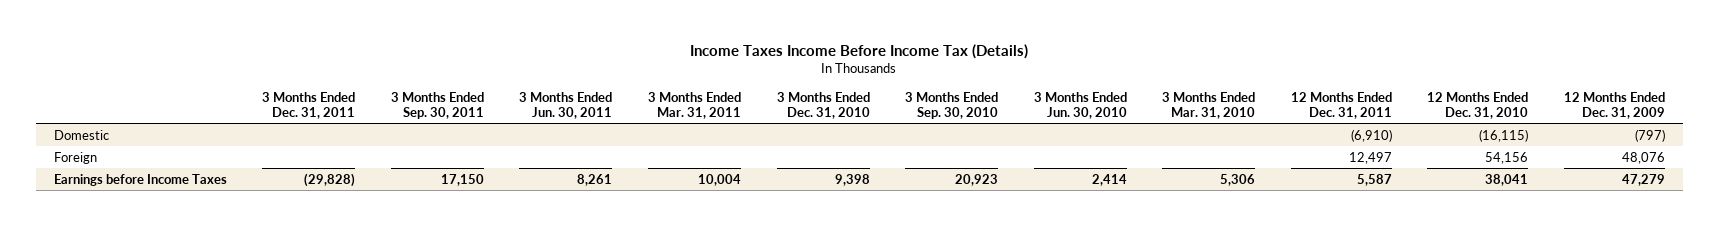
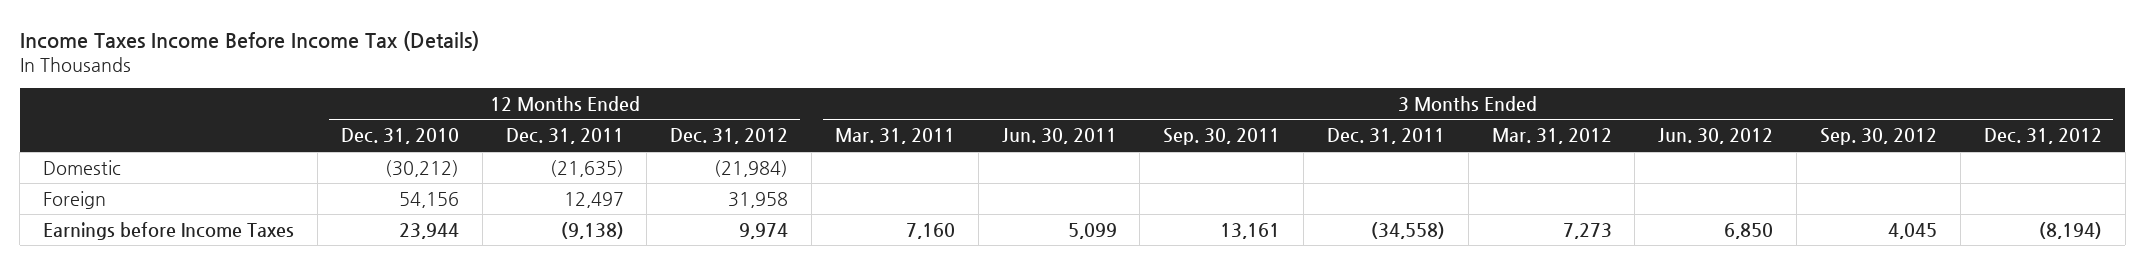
[776,91,870,120] 3 Months Ended Dec. 31, 2010 -> none
[905,91,999,120] 3 Months Ended Sep. 30, 2010 -> none
[1033,91,1127,120] 3 Months Ended Jun. 30, 2010 -> none
[1162,91,1256,120] 3 Months Ended Mar. 31, 2010 -> none
[1563,91,1665,120] 12 Months Ended Dec. 31, 2009 -> none
none -> [670,128,789,145] Dec. 31, 2012
none -> [1491,128,1612,145] Mar. 31, 2012
none -> [1658,128,1774,145] Jun. 30, 2012
none -> [1819,128,1937,146] Sep. 30, 2012
none -> [1983,128,2102,145] Dec. 31, 2012
[1350,128,1392,142] (6,910) -> [549,159,624,177] (21,635)
[1479,128,1529,142] (16,115) -> [384,159,459,177] (30,212)
[304,172,356,187] (29,828) -> [1370,221,1445,239] (34,558)
[440,173,484,186] 17,150 -> [1220,222,1281,239] 13,161
[577,173,613,186] 8,261 -> [1067,222,1117,239] 5,099
[697,173,741,186] 10,004 -> [905,222,955,239] 7,160
[1356,173,1392,186] 5,587 -> [560,221,624,239] (9,138)
[1485,173,1529,186] 38,041 -> [398,222,459,239] 23,944

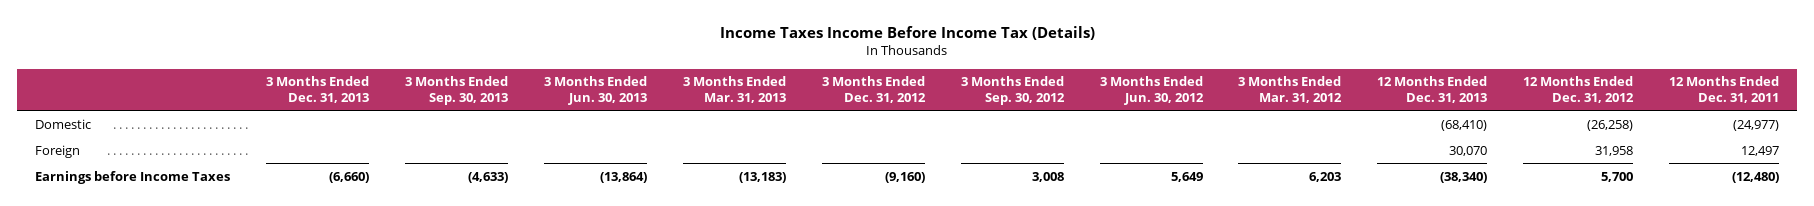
[340,128,459,145] Dec. 31, 2010 -> none
[834,128,955,145] Mar. 31, 2011 -> none
[1001,128,1117,145] Jun. 30, 2011 -> none
[1163,128,1281,146] Sep. 30, 2011 -> none
[1326,128,1445,145] Dec. 31, 2011 -> none
none -> [266,76,370,103] 3 Months Ended Dec. 31, 2013
none -> [405,76,509,105] 3 Months Ended Sep. 30, 2013
none -> [543,76,647,105] 3 Months Ended Jun. 30, 2013
none -> [682,76,786,103] 3 Months Ended Mar. 31, 2013
none -> [1377,76,1488,103] 12 Months Ended Dec. 31, 2013
[549,159,624,177] (21,635) -> [1733,119,1780,131] (24,977)
[714,159,789,177] (21,984) -> [1587,119,1634,131] (26,258)
[560,221,624,239] (9,138) -> [1732,171,1780,183] (12,480)
[739,222,789,239] 9,974 -> [1601,171,1634,182] 5,700
[1562,222,1612,239] 7,273 -> [1309,171,1342,182] 6,203
[1724,222,1774,239] 6,850 -> [1170,171,1203,182] 5,649
[1887,222,1937,239] 4,045 -> [1031,171,1064,182] 3,008
[2038,221,2102,239] (8,194) -> [884,171,925,183] (9,160)

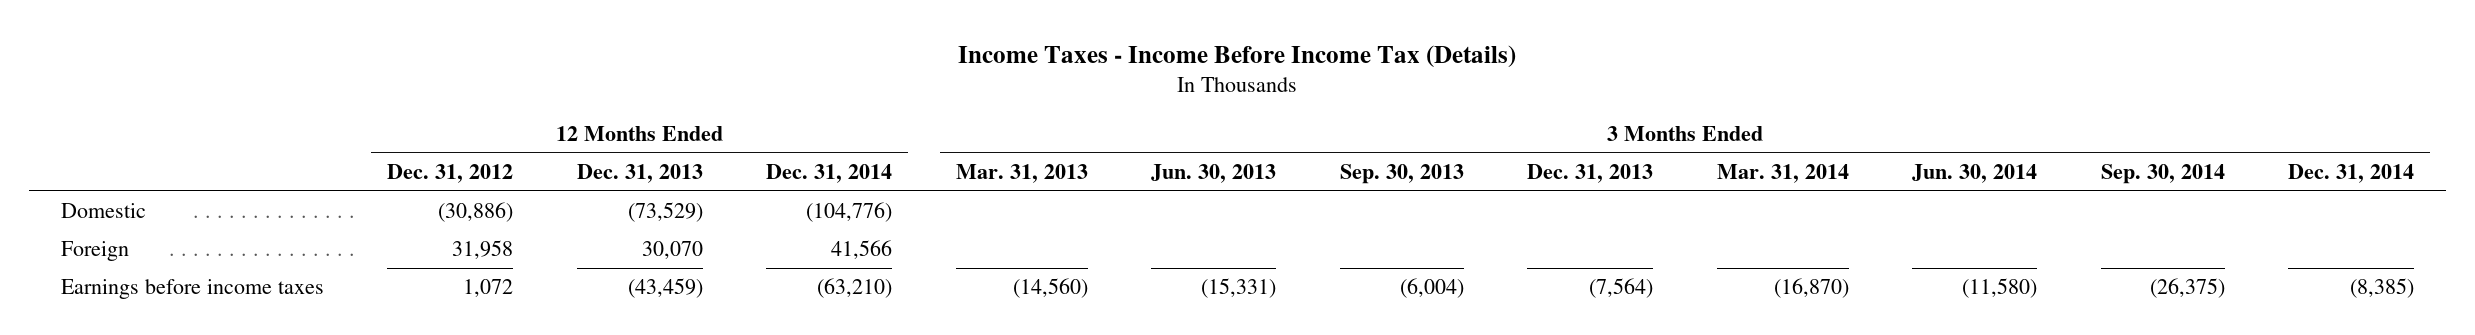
[720,25,1096,40] Income Taxes Income Before Income Tax (Details) -> [958,44,1517,68] Income Taxes - Income Before Income Tax (Details)
[821,76,926,103] 3 Months Ended Dec. 31, 2012 -> none
[960,76,1065,105] 3 Months Ended Sep. 30, 2012 -> none
[1099,76,1204,105] 3 Months Ended Jun. 30, 2012 -> none
[1238,76,1343,103] 3 Months Ended Mar. 31, 2012 -> none
[1669,76,1780,103] 12 Months Ended Dec. 31, 2011 -> none
none -> [766,163,893,183] Dec. 31, 2014
none -> [1716,163,1849,183] Mar. 31, 2014
none -> [1912,163,2038,183] Jun. 30, 2014
none -> [2100,163,2225,184] Sep. 30, 2014
none -> [2288,163,2415,183] Dec. 31, 2014
[1441,119,1488,131] (68,410) -> [627,202,703,223] (73,529)
[1587,119,1634,131] (26,258) -> [438,202,514,223] (30,886)
[35,170,231,184] Earnings before Income Taxes -> [60,279,324,300] Earnings before income taxes
[329,171,370,183] (6,660) -> [1589,278,1654,299] (7,564)
[468,171,509,183] (4,633) -> [1399,278,1464,299] (6,004)
[599,171,647,183] (13,864) -> [1201,278,1277,299] (15,331)
[738,171,786,183] (13,183) -> [1012,278,1088,299] (14,560)
[1440,171,1488,183] (38,340) -> [627,278,703,299] (43,459)
[1601,171,1634,182] 5,700 -> [463,279,514,298] 1,072

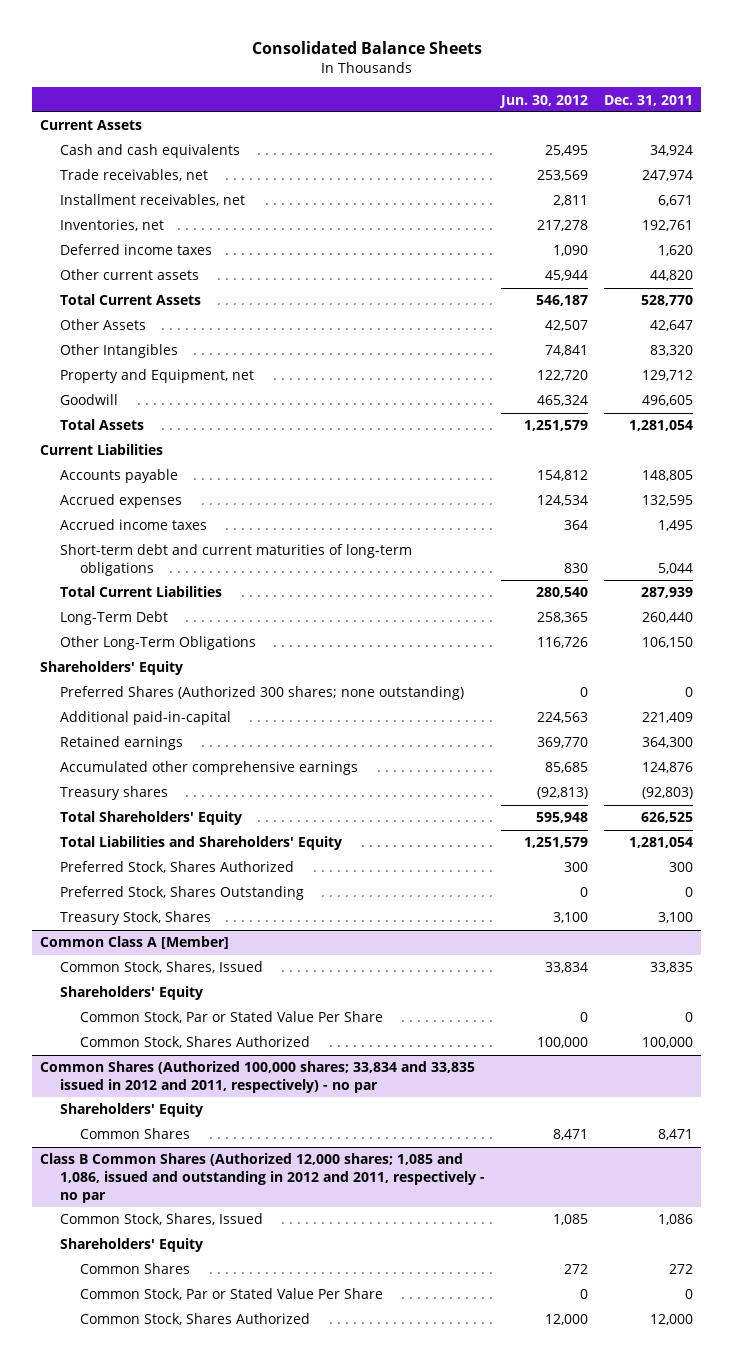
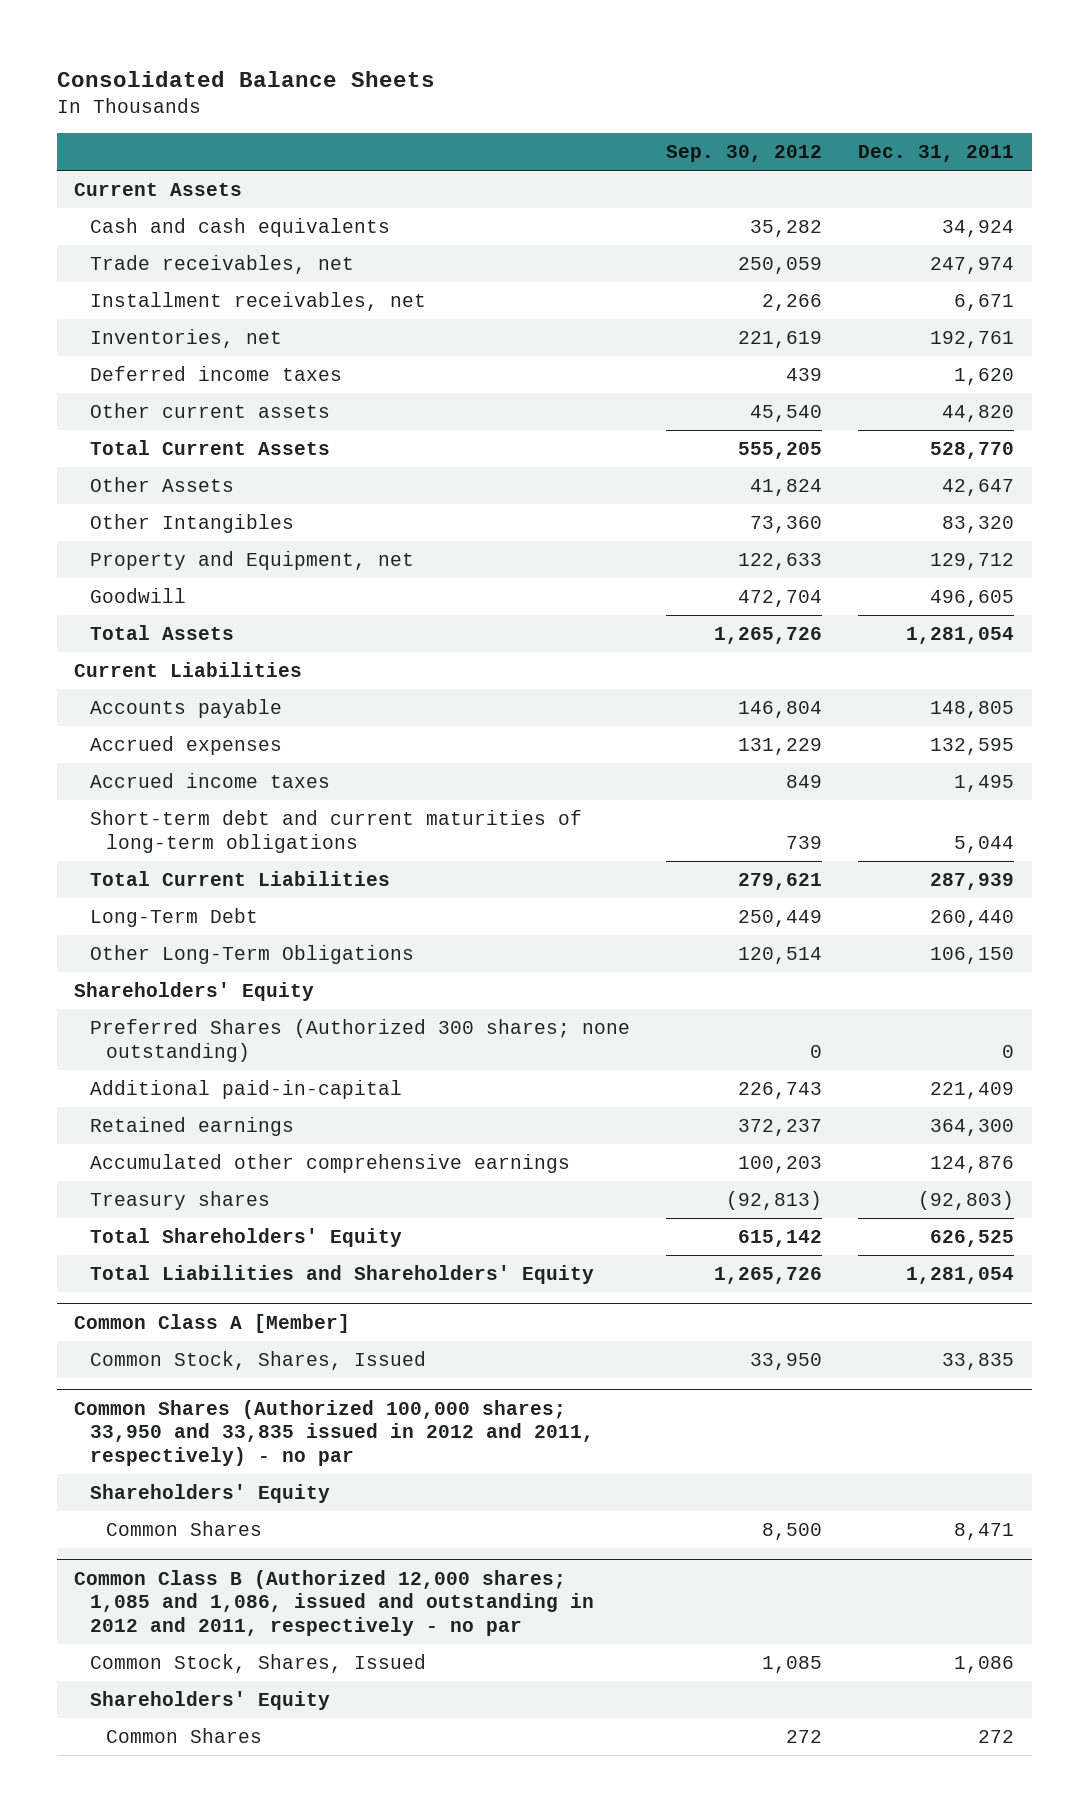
[498,94,588,108] Jun. 30, 2012 -> none
none -> [666,145,823,163] Sep. 30, 2012
[60,861,295,874] Preferred Stock, Shares Authorized -> none
[60,886,305,901] Preferred Stock, Shares Outstanding -> none
[60,911,212,926] Treasury Stock, Shares -> none
[60,986,204,1001] Shareholders' Equity -> none
[79,1011,383,1024] Common Stock, Par or Stated Value Per Share -> none
[79,1036,310,1049] Common Stock, Shares Authorized -> none
[40,1061,476,1094] Common Shares (Authorized 100,000 shares; 33,834 and 33,835 issued in 2012 and 2011, respectively) - no par -> [74,1399,595,1467] Common Shares (Authorized 100,000 shares; 33,950 and 33,835 issued in 2012 and 2011, respectively) - no par
[40,1153,486,1203] Class B Common Shares (Authorized 12,000 shares; 1,085 and 1,086, issued and outstanding in 2012 and 2011, respectively - no par -> [74,1569,595,1637] Common Class B (Authorized 12,000 shares; 1,085 and 1,086, issued and outstanding in 2012 and 2011, respectively - no par
[79,1288,383,1301] Common Stock, Par or Stated Value Per Share -> none
[79,1313,310,1326] Common Stock, Shares Authorized -> none

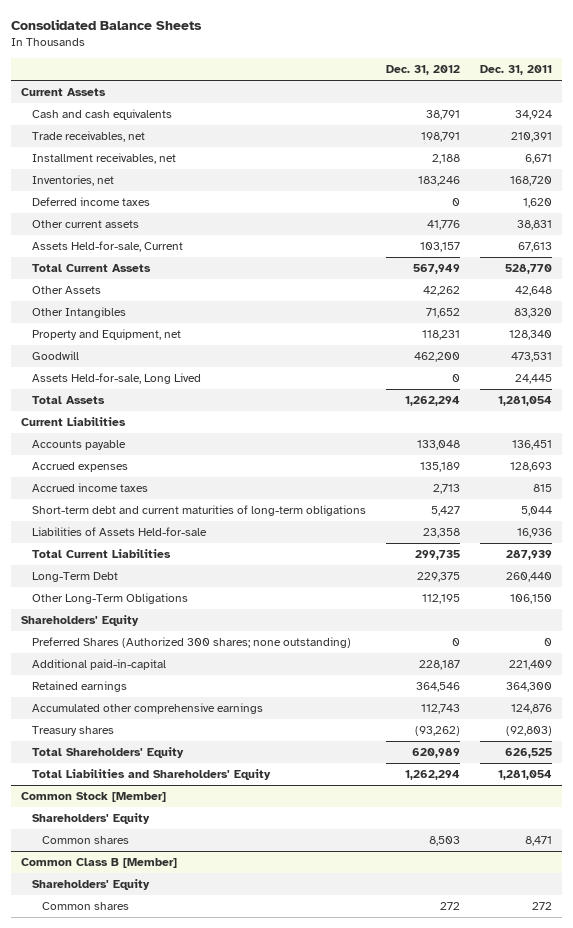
[666,145,823,163] Sep. 30, 2012 -> none
none -> [385,65,460,76] Dec. 31, 2012
[930,257,1015,275] 247,974 -> [511,132,553,143] 210,391
[930,331,1015,349] 192,761 -> [510,176,553,187] 168,720
[942,405,1015,423] 44,820 -> [517,220,553,231] 38,831
none -> [31,241,183,253] Assets Held-for-sale, Current
[942,479,1015,497] 42,647 -> [515,286,553,297] 42,648
[930,553,1015,571] 129,712 -> [509,330,553,341] 128,340
[930,590,1015,608] 496,605 -> [511,352,553,363] 473,531
none -> [31,373,201,385] Assets Held-for-sale, Long Lived
[930,701,1015,719] 148,805 -> [512,440,553,451] 136,451
[930,738,1015,756] 132,595 -> [510,462,553,473] 128,693
[954,775,1015,793] 1,495 -> [533,484,553,493] 815
none -> [31,527,207,537] Liabilities of Assets Held-for-sale
[74,1313,351,1333] Common Class A [Member] -> none
[90,1351,427,1371] Common Stock, Shares, Issued -> none
[74,1399,595,1467] Common Shares (Authorized 100,000 shares; 33,950 and 33,835 issued in 2012 and 2011, respectively) - no par -> none
none -> [20,792,166,803] Common Stock [Member]
[74,1569,595,1637] Common Class B (Authorized 12,000 shares; 1,085 and 1,086, issued and outstanding in 2012 and 2011, respectively - no par -> none
[90,1654,427,1674] Common Stock, Shares, Issued -> none
[106,1521,263,1537] Common Shares -> [42,836,130,845] Common shares
none -> [20,858,177,869] Common Class B [Member]
[106,1728,263,1744] Common Shares -> [42,902,130,911] Common shares

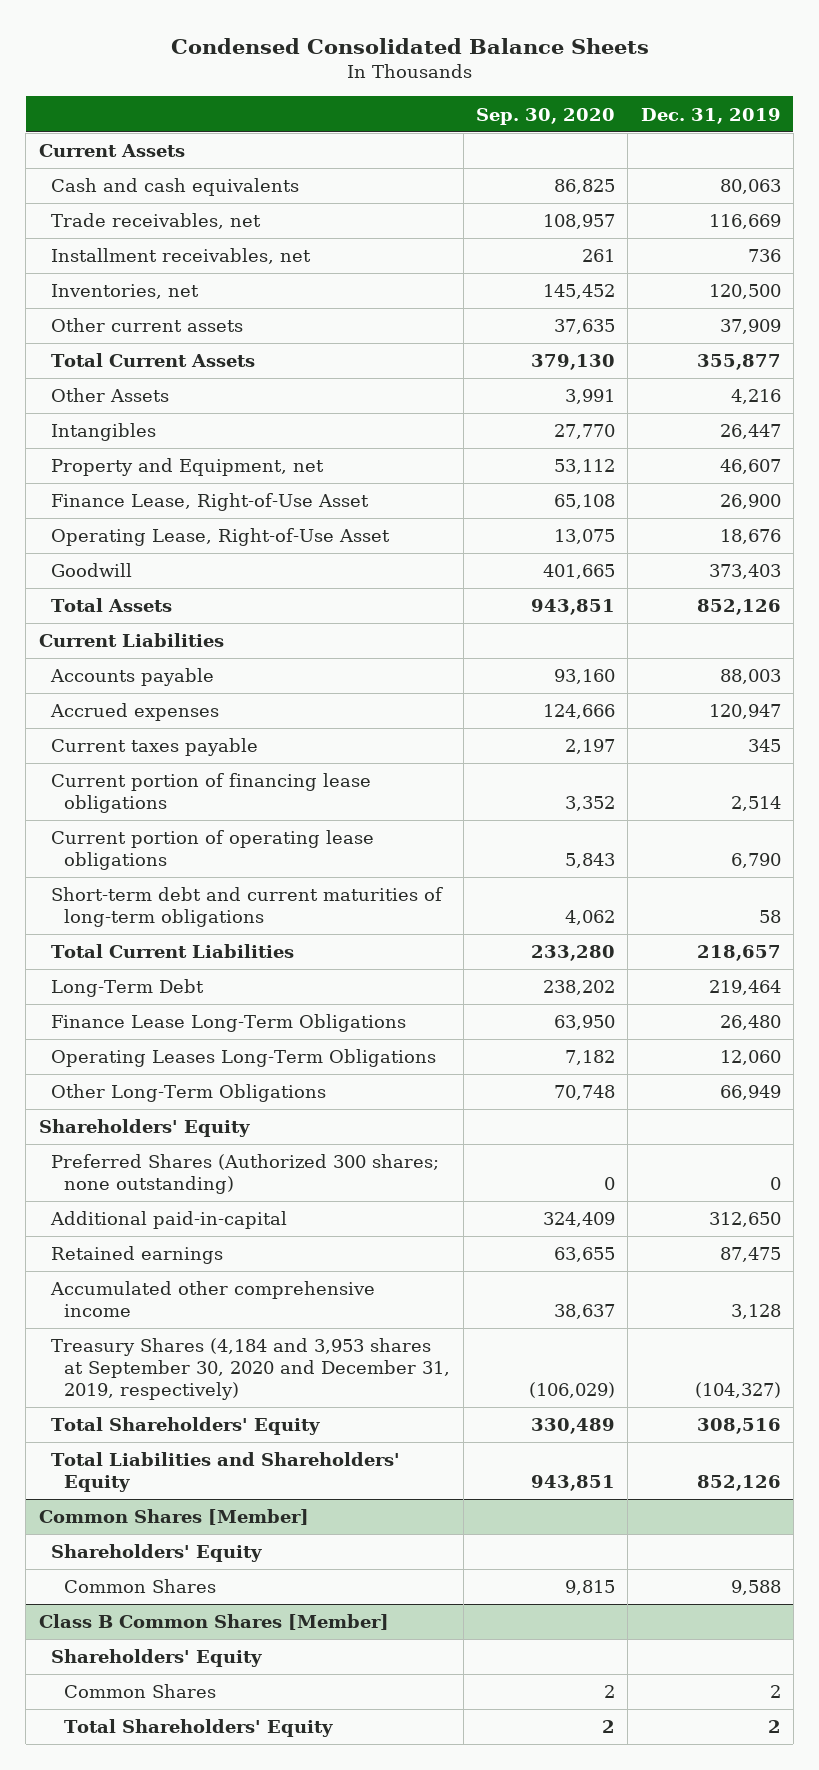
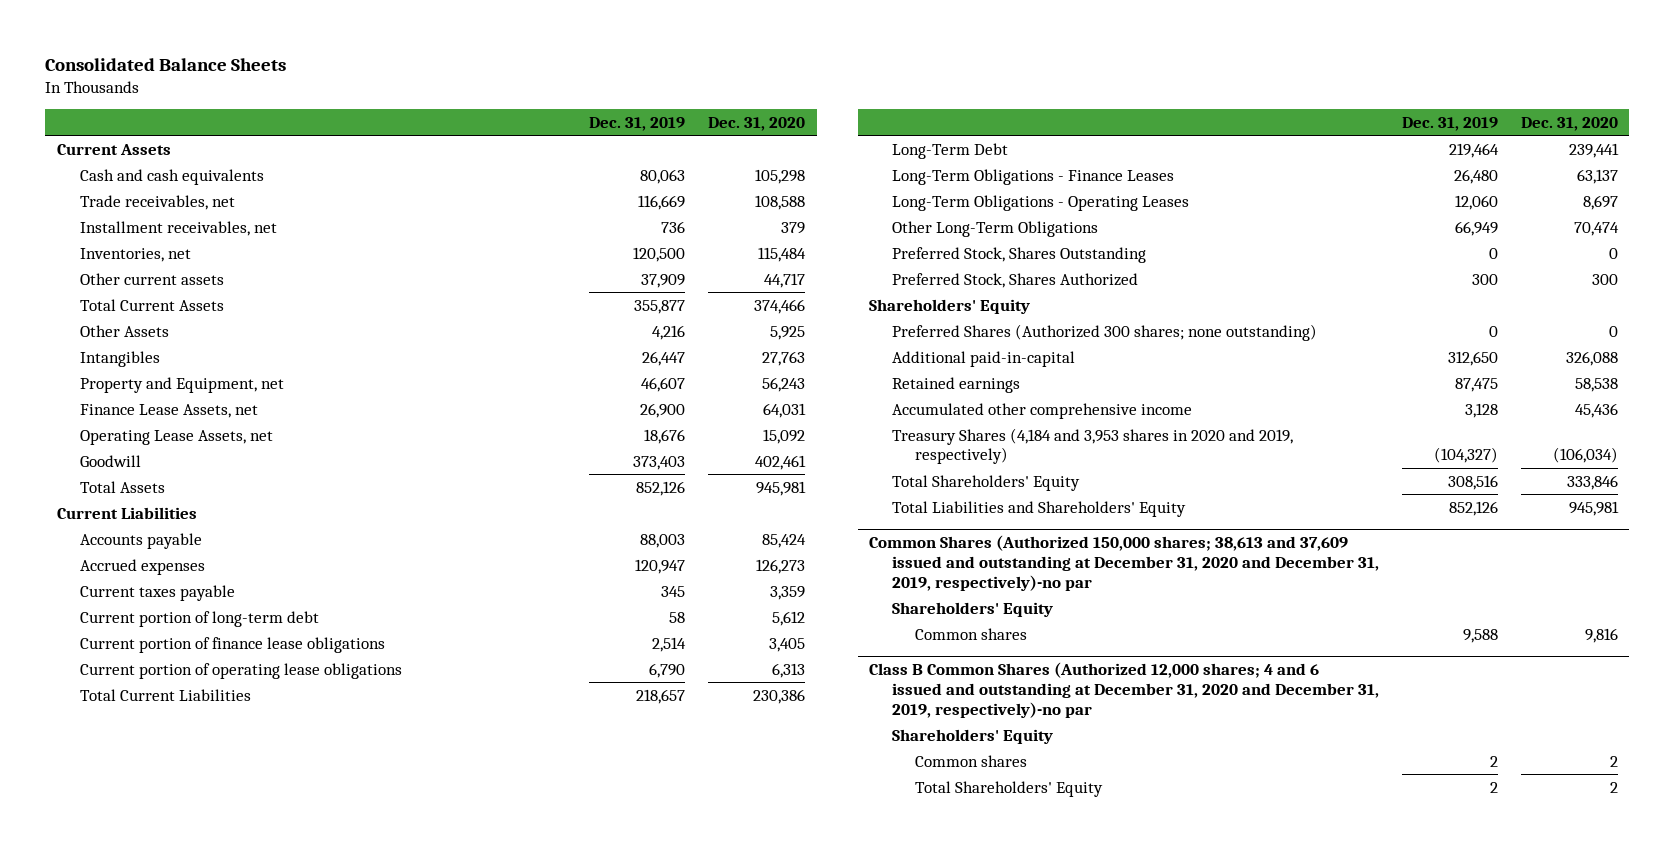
[170,37,649,54] Condensed Consolidated Balance Sheets -> [45,57,287,71] Consolidated Balance Sheets
[475,107,615,125] Sep. 30, 2020 -> none
none -> [708,116,806,131] Dec. 31, 2020
[51,493,370,512] Finance Lease, Right-of-Use Asset -> [79,403,258,418] Finance Lease Assets, net
[51,528,391,547] Operating Lease, Right-of-Use Asset -> [79,429,273,445] Operating Lease Assets, net
none -> [79,610,319,627] Current portion of long-term debt
[51,773,372,814] Current portion of financing lease obligations -> [79,636,385,653] Current portion of finance lease obligations
[51,887,444,928] Short-term debt and current maturities of long-term obligations -> none
[51,1014,407,1033] Finance Lease Long-Term Obligations -> [892,168,1175,185] Long-Term Obligations - Finance Leases
[51,1049,437,1068] Operating Leases Long-Term Obligations -> [892,194,1190,211] Long-Term Obligations - Operating Leases
none -> [892,246,1147,263] Preferred Stock, Shares Outstanding
none -> [892,272,1139,288] Preferred Stock, Shares Authorized
[51,1338,451,1401] Treasury Shares (4,184 and 3,953 shares at September 30, 2020 and December 31, 2019, respectively) -> [892,427,1294,465] Treasury Shares (4,184 and 3,953 shares in 2020 and 2019, respectively)
[38,1509,309,1526] Common Shares [Member] -> [868,535,1380,591] Common Shares (Authorized 150,000 shares; 38,613 and 37,609 issued and outstanding at December 31, 2020 and December 31, 2019, respectively)-no par
[64,1579,217,1594] Common Shares -> [915,627,1028,640] Common shares
[38,1614,389,1631] Class B Common Shares [Member] -> [868,662,1380,718] Class B Common Shares (Authorized 12,000 shares; 4 and 6 issued and outstanding at December 31, 2020 and December 31, 2019, respectively)-no par
[64,1684,217,1699] Common Shares -> [915,754,1028,767] Common shares

